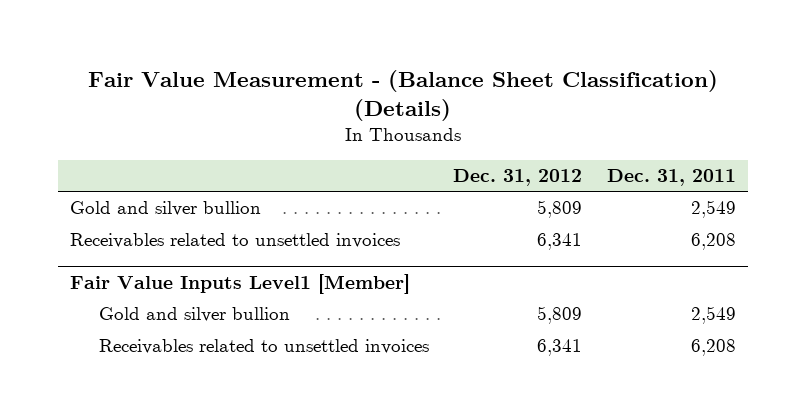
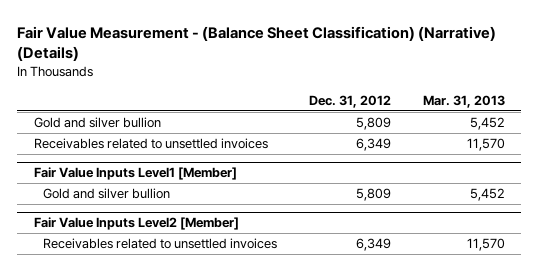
[87,70,718,122] Fair Value Measurement - (Balance Sheet Classification) (Details) -> [17,25,497,62] Fair Value Measurement - (Balance Sheet Classification) (Narrative) (Details)
[606,168,736,186] Dec. 31, 2011 -> none
none -> [423,94,506,108] Mar. 31, 2013
[537,233,583,251] 6,341 -> [356,138,392,152] 6,349
none -> [33,217,239,231] Fair Value Inputs Level2 [Member]
[537,339,583,357] 6,341 -> [356,238,392,252] 6,349

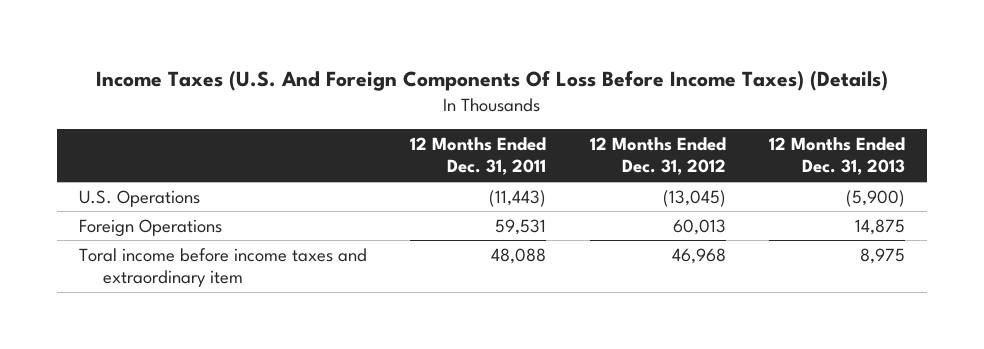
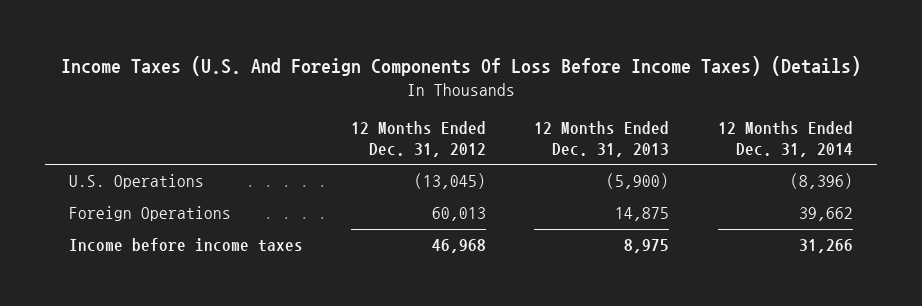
[410,137,547,176] 12 Months Ended Dec. 31, 2011 -> none
none -> [717,121,853,157] 12 Months Ended Dec. 31, 2014
[78,247,367,288] Toral income before income taxes and extraordinary item -> [69,238,304,253] Income before income taxes

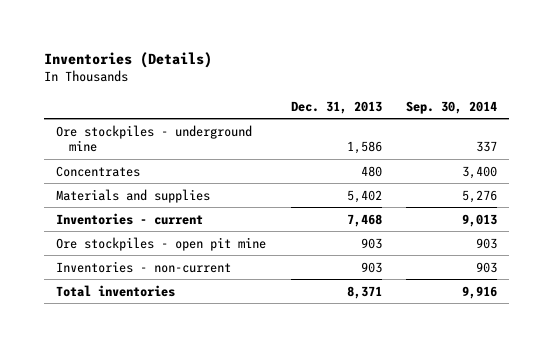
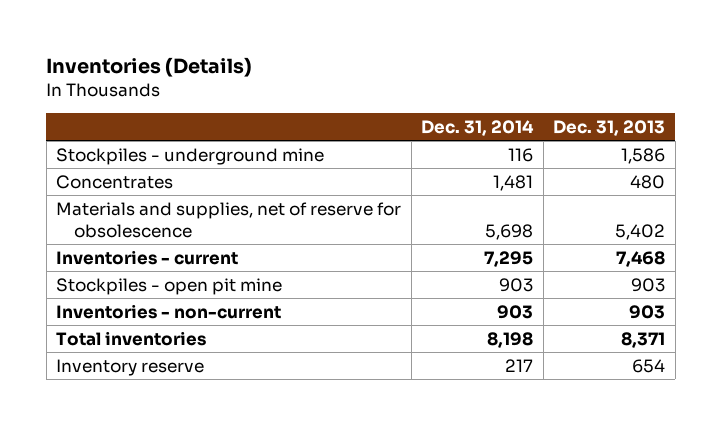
[405,100,497,114] Sep. 30, 2014 -> none
none -> [421,119,535,136] Dec. 31, 2014
[56,124,253,153] Ore stockpiles - underground mine -> [56,147,325,165] Stockpiles - underground mine
[56,188,211,203] Materials and supplies -> [56,201,402,238] Materials and supplies, net of reserve for obsolescence
[56,236,267,251] Ore stockpiles - open pit mine -> [56,277,283,295] Stockpiles - open pit mine
none -> [56,358,205,376] Inventory reserve

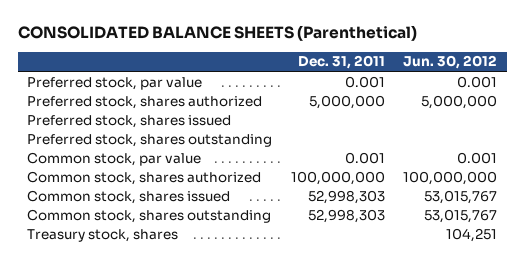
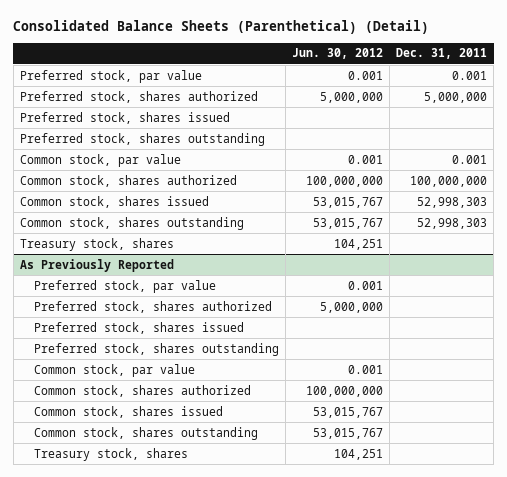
[17,25,417,42] CONSOLIDATED BALANCE SHEETS (Parenthetical) -> [13,20,430,35] Consolidated Balance Sheets (Parenthetical) (Detail)
none -> [19,258,174,272] As Previously Reported
none -> [33,279,216,293] Preferred stock, par value
none -> [33,300,272,313] Preferred stock, shares authorized
none -> [33,321,244,334] Preferred stock, shares issued
none -> [33,342,279,356] Preferred stock, shares outstanding
none -> [33,363,195,377] Common stock, par value
none -> [33,384,251,397] Common stock, shares authorized
none -> [33,405,223,418] Common stock, shares issued
none -> [33,426,258,440] Common stock, shares outstanding
none -> [33,447,188,461] Treasury stock, shares

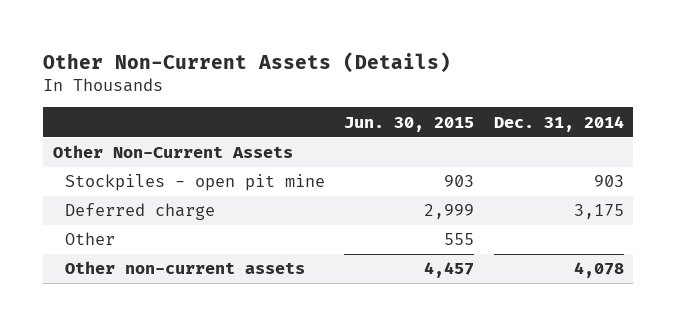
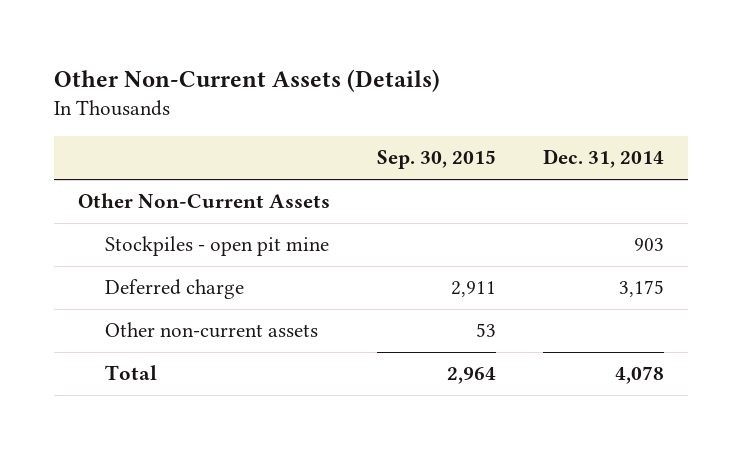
[344,116,475,132] Jun. 30, 2015 -> none
none -> [377,150,497,170] Sep. 30, 2015
[65,232,116,246] Other -> [104,322,318,339] Other non-current assets
[65,261,306,275] Other non-current assets -> [104,365,157,381] Total

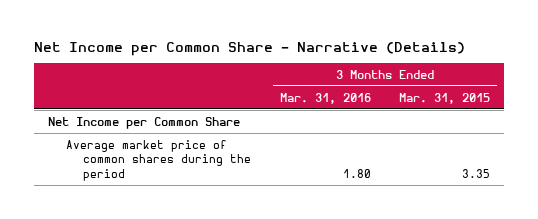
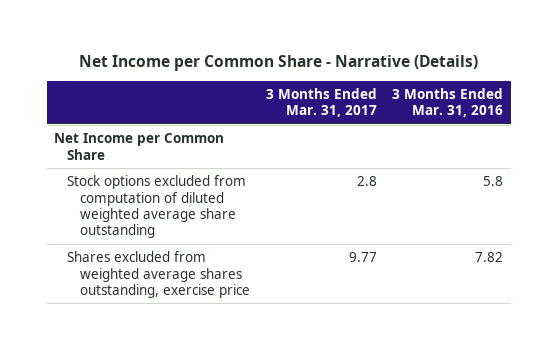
[399,92,491,104] Mar. 31, 2015 -> none
none -> [265,87,377,118] 3 Months Ended Mar. 31, 2017
none -> [67,175,247,239] Stock options excluded from computation of diluted weighted average share outstanding
[65,139,252,181] Average market price of common shares during the period -> [67,251,250,298] Shares excluded from weighted average shares outstanding, exercise price
[342,168,371,178] 1.80 -> [475,252,504,263] 7.82

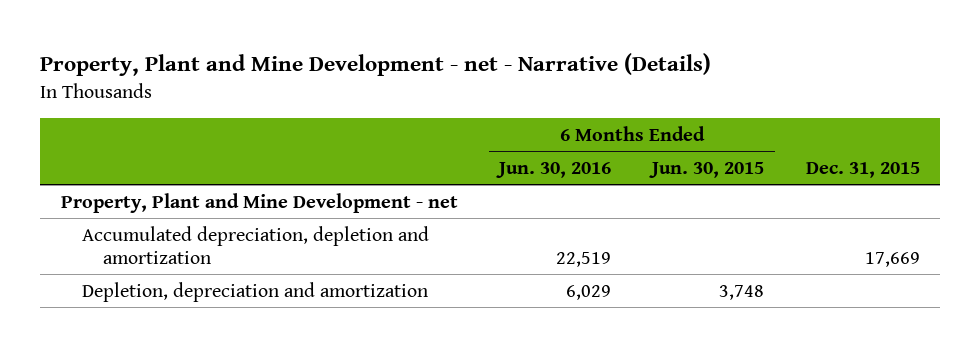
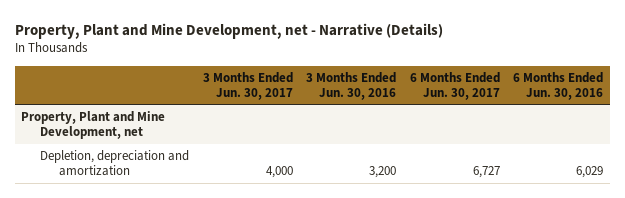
[40,53,712,77] Property, Plant and Mine Development - net - Narrative (Details) -> [14,22,443,39] Property, Plant and Mine Development, net - Narrative (Details)
[649,161,765,178] Jun. 30, 2015 -> none
[805,161,920,178] Dec. 31, 2015 -> none
none -> [202,71,293,100] 3 Months Ended Jun. 30, 2017
none -> [306,71,397,100] 3 Months Ended Jun. 30, 2016
none -> [409,71,500,100] 6 Months Ended Jun. 30, 2017
[81,225,429,265] Accumulated depreciation, depletion and amortization -> none
[60,192,458,213] Property, Plant and Mine Development - net -> [21,111,166,140] Property, Plant and Mine Development, net

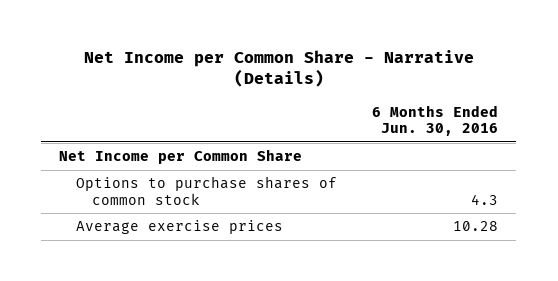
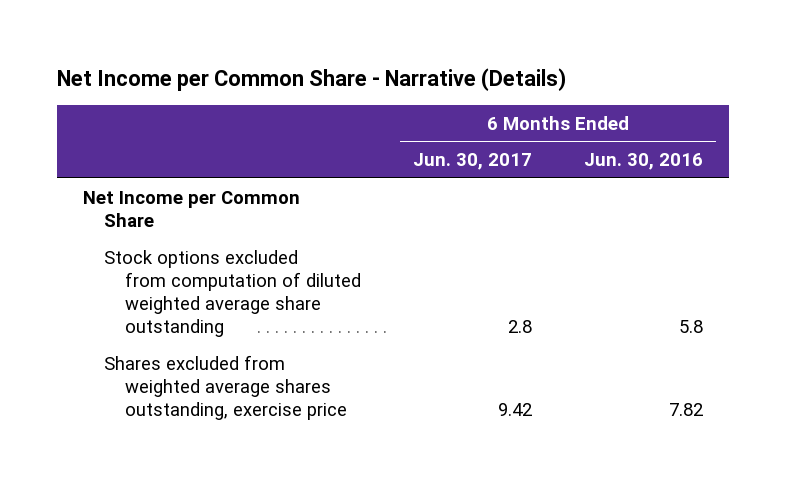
none -> [413,153,533,171] Jun. 30, 2017
[75,176,337,205] Options to purchase shares of common stock -> [104,249,362,338] Stock options excluded from computation of diluted weighted average share outstanding
[471,193,499,205] 4.3 -> [678,320,703,334] 5.8
[75,220,283,235] Average exercise prices -> [104,354,348,421] Shares excluded from weighted average shares outstanding, exercise price
[453,221,499,232] 10.28 -> [668,403,703,417] 7.82

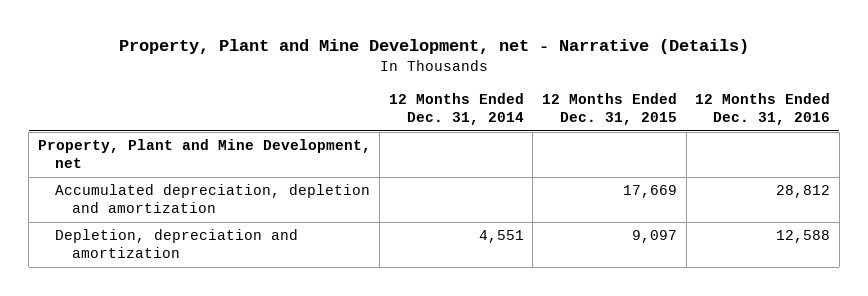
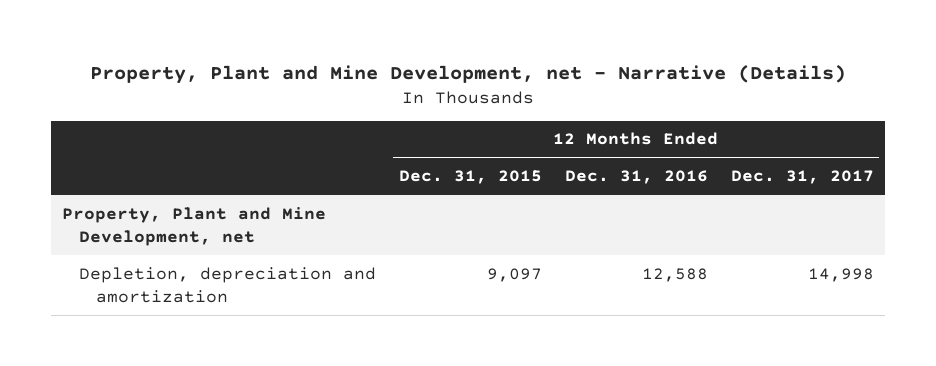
[388,93,524,126] 12 Months Ended Dec. 31, 2014 -> none
none -> [730,169,874,184] Dec. 31, 2017
[54,184,370,214] Accumulated depreciation, depletion and amortization -> none

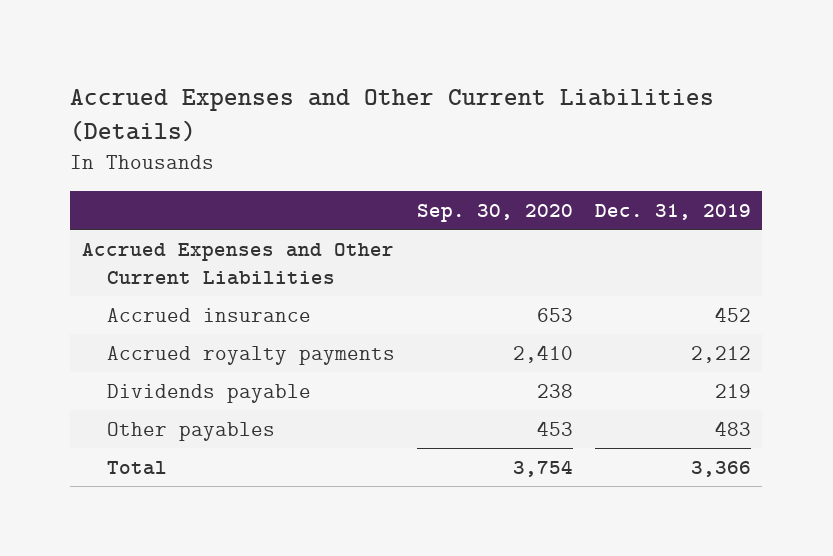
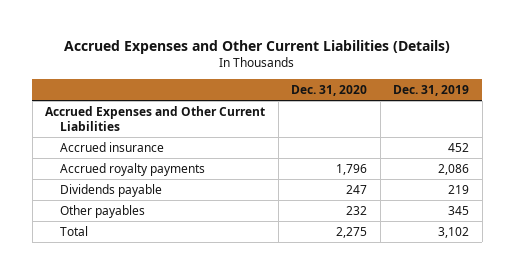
[416,204,573,223] Sep. 30, 2020 -> none
none -> [291,85,368,97] Dec. 31, 2020
[691,345,752,363] 2,212 -> [438,163,470,175] 2,086
[715,420,752,436] 483 -> [448,205,470,215] 345
[691,460,752,477] 3,366 -> [438,226,470,238] 3,102

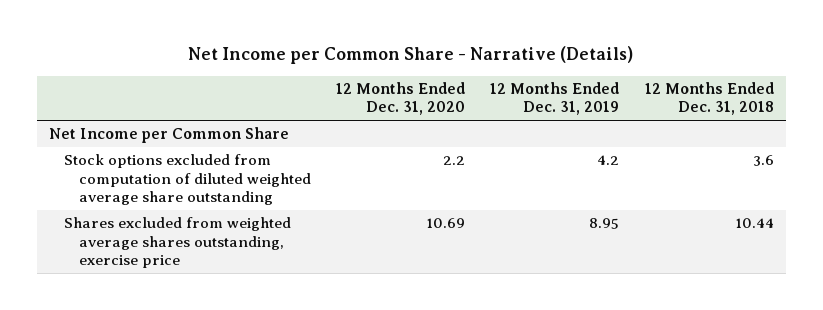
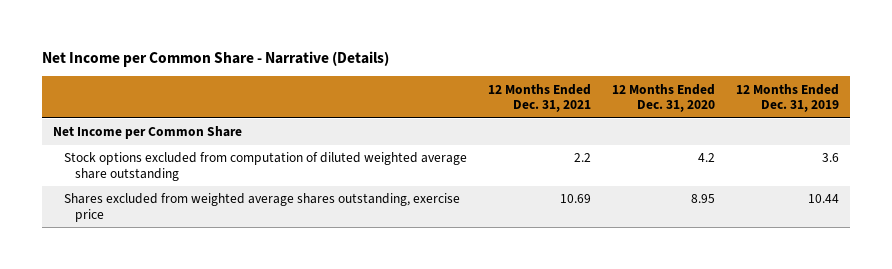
[644,82,774,116] 12 Months Ended Dec. 31, 2018 -> none
none -> [487,83,591,113] 12 Months Ended Dec. 31, 2021
[442,156,465,166] 2.2 -> [698,153,716,163] 4.2
[597,155,620,166] 4.2 -> [822,153,840,163] 3.6
[425,218,465,229] 10.69 -> [691,194,716,204] 8.95
[589,218,620,230] 8.95 -> [808,194,840,204] 10.44

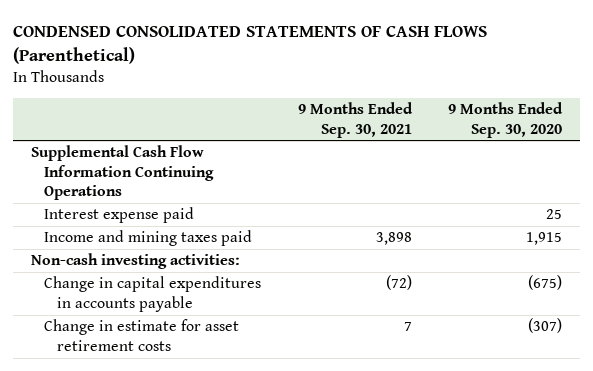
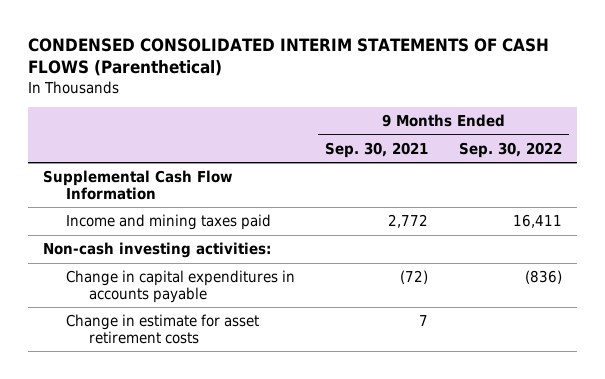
[13,26,488,65] CONDENSED CONSOLIDATED STATEMENTS OF CASH FLOWS (Parenthetical) -> [28,37,550,77] CONDENSED CONSOLIDATED INTERIM STATEMENTS OF CASH FLOWS (Parenthetical)
[447,102,563,138] 9 Months Ended Sep. 30, 2020 -> none
none -> [458,141,562,158] Sep. 30, 2022
[44,207,195,224] Interest expense paid -> none
[31,145,215,200] Supplemental Cash Flow Information Continuing Operations -> [43,170,233,200] Supplemental Cash Flow Information
[375,232,412,246] 3,898 -> [388,214,429,229] 2,772

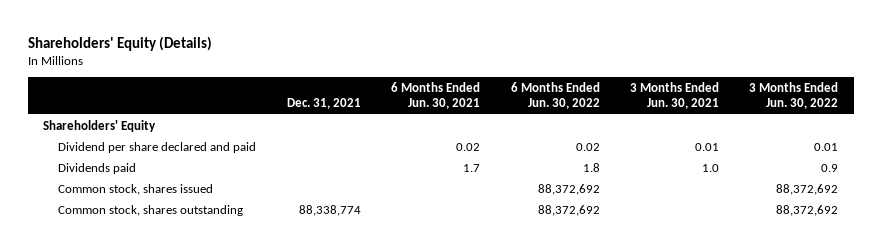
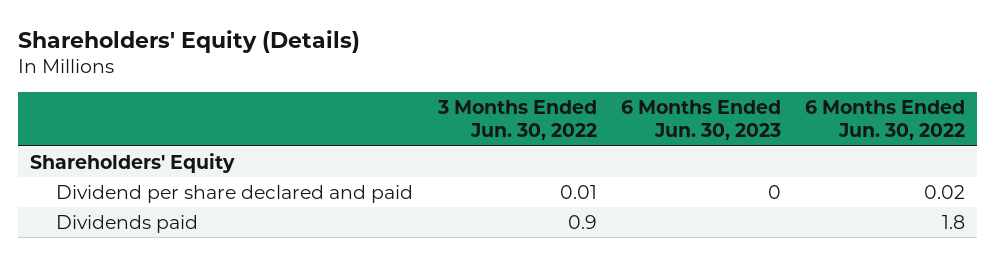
[286,98,361,110] Dec. 31, 2021 -> none
[391,82,481,110] 6 Months Ended Jun. 30, 2021 -> none
[629,82,719,110] 3 Months Ended Jun. 30, 2021 -> none
none -> [620,100,781,141] 6 Months Ended Jun. 30, 2023
[58,183,214,195] Common stock, shares issued -> none
[58,204,244,216] Common stock, shares outstanding -> none

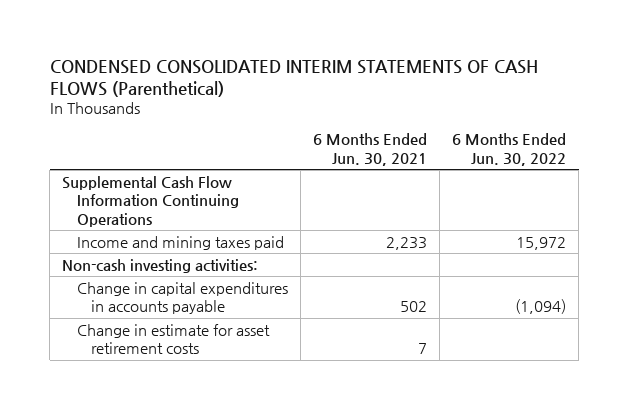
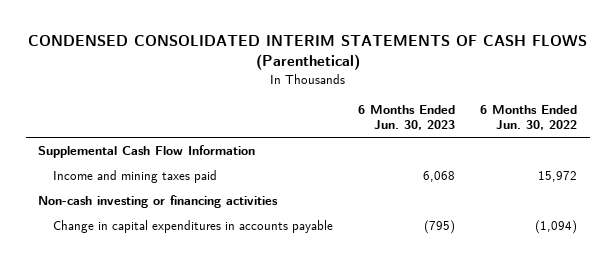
[312,133,427,166] 6 Months Ended Jun. 30, 2021 -> none
none -> [357,104,455,131] 6 Months Ended Jun. 30, 2023
[62,175,239,227] Supplemental Cash Flow Information Continuing Operations -> [38,144,256,158] Supplemental Cash Flow Information
[62,258,259,273] Non-cash investing activities: -> [38,194,279,208] Non-cash investing or financing activities
[76,323,270,355] Change in estimate for asset retirement costs -> none

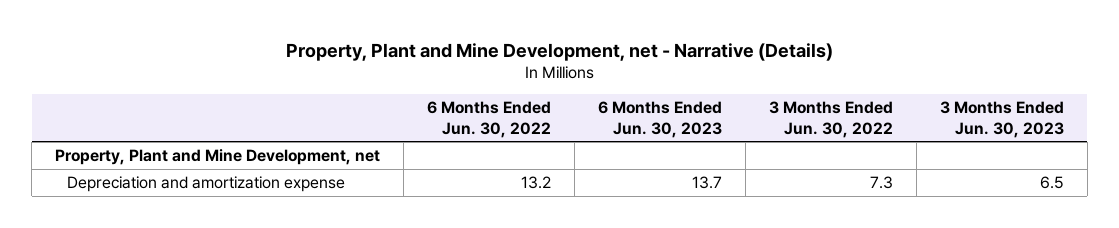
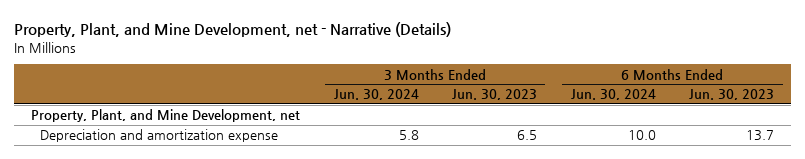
[285,42,833,61] Property, Plant and Mine Development, net - Narrative (Details) -> [14,22,452,38] Property, Plant, and Mine Development, net - Narrative (Details)
[427,101,552,138] 6 Months Ended Jun. 30, 2022 -> none
[769,101,894,138] 3 Months Ended Jun. 30, 2022 -> none
none -> [333,89,419,101] Jun. 30, 2024
none -> [570,89,656,101] Jun. 30, 2024
[55,149,381,166] Property, Plant and Mine Development, net -> [31,109,301,123] Property, Plant, and Mine Development, net

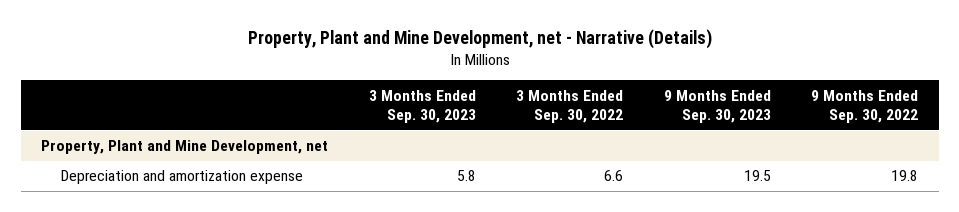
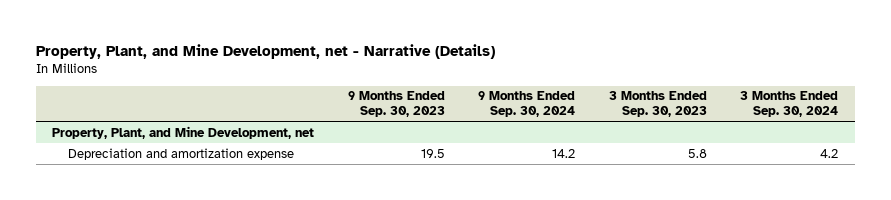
[247,29,712,50] Property, Plant and Mine Development, net - Narrative (Details) -> [35,43,495,59] Property, Plant, and Mine Development, net - Narrative (Details)
[516,89,624,124] 3 Months Ended Sep. 30, 2022 -> none
[811,89,919,124] 9 Months Ended Sep. 30, 2022 -> none
none -> [478,91,576,118] 9 Months Ended Sep. 30, 2024
none -> [740,91,839,118] 3 Months Ended Sep. 30, 2024
[40,140,328,155] Property, Plant and Mine Development, net -> [52,125,315,139] Property, Plant, and Mine Development, net

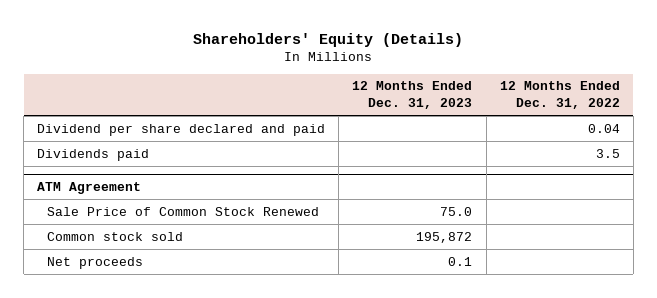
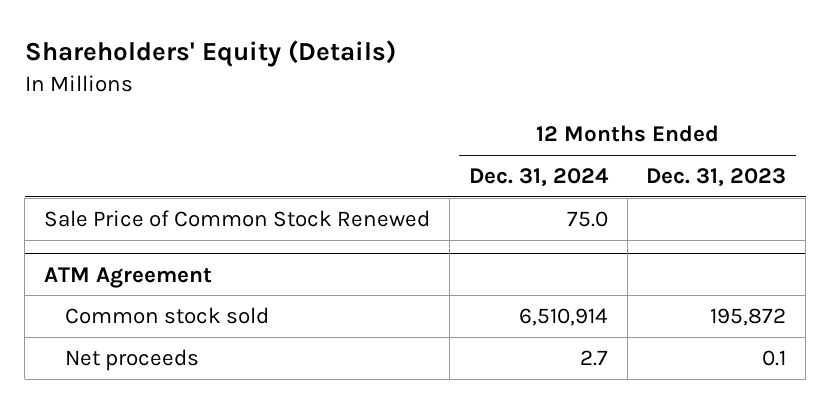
[499,81,620,109] 12 Months Ended Dec. 31, 2022 -> none
none -> [468,168,609,188] Dec. 31, 2024
[37,123,326,136] Dividend per share declared and paid -> none
[37,148,150,161] Dividends paid -> none
none -> [44,209,431,227] Sale Price of Common Stock Renewed
[47,206,320,216] Sale Price of Common Stock Renewed -> none

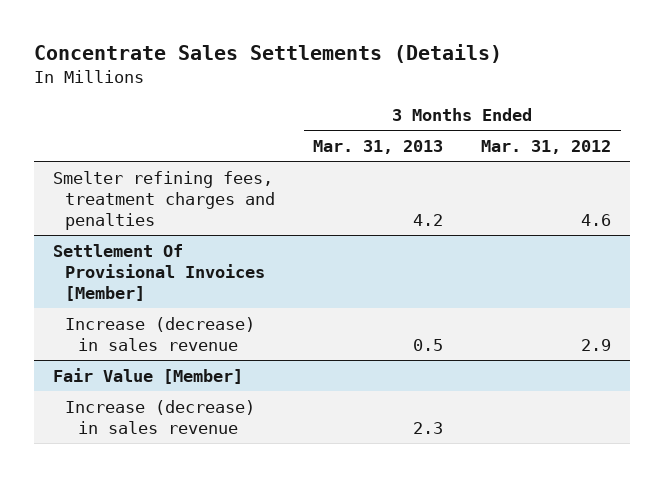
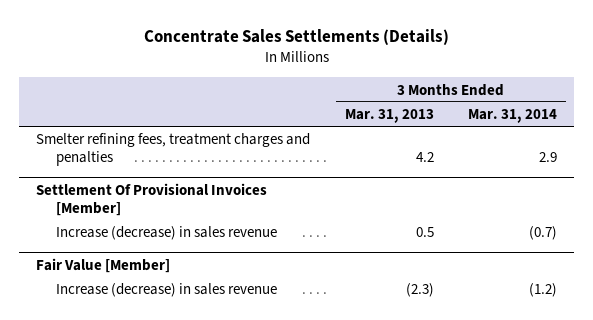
[481,140,612,155] Mar. 31, 2012 -> none
none -> [467,108,557,123] Mar. 31, 2014
[413,421,444,434] 2.3 -> [405,283,434,298] (2.3)

